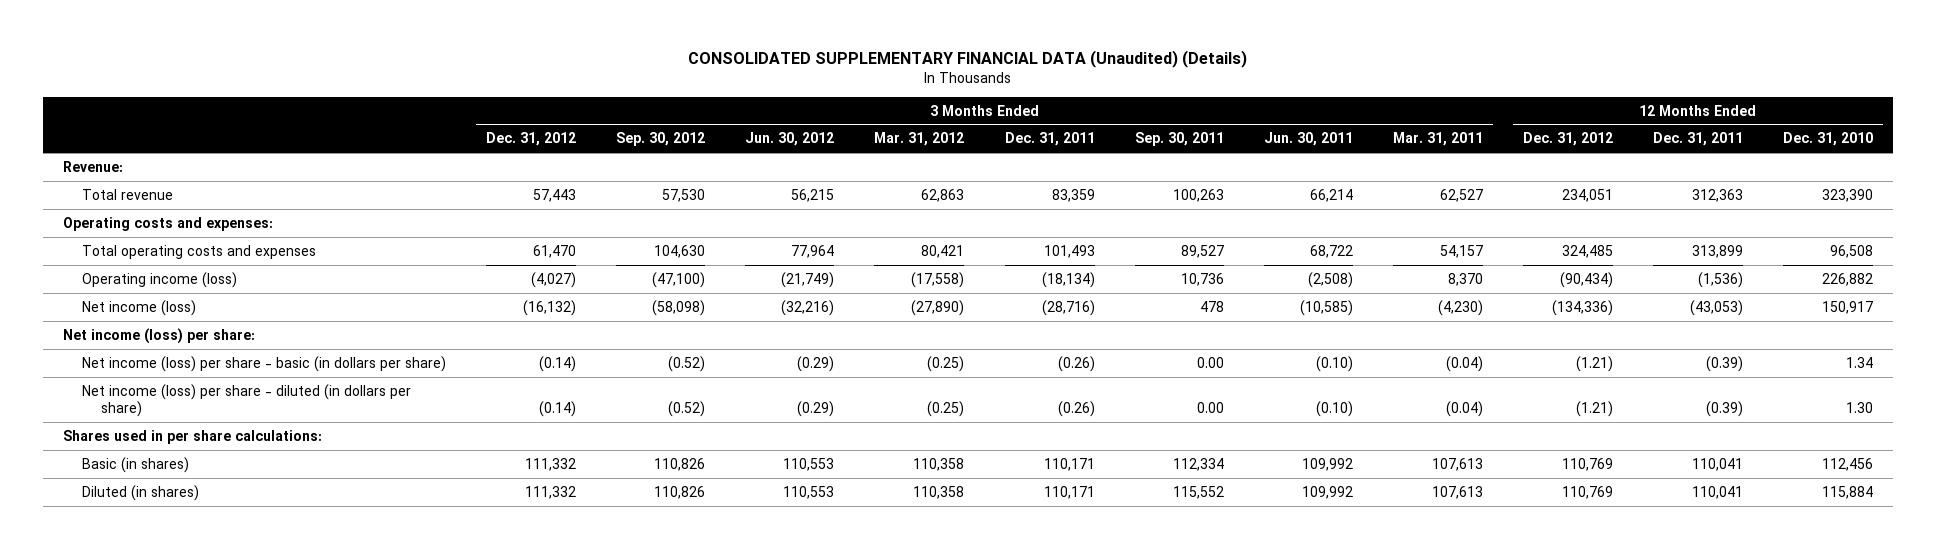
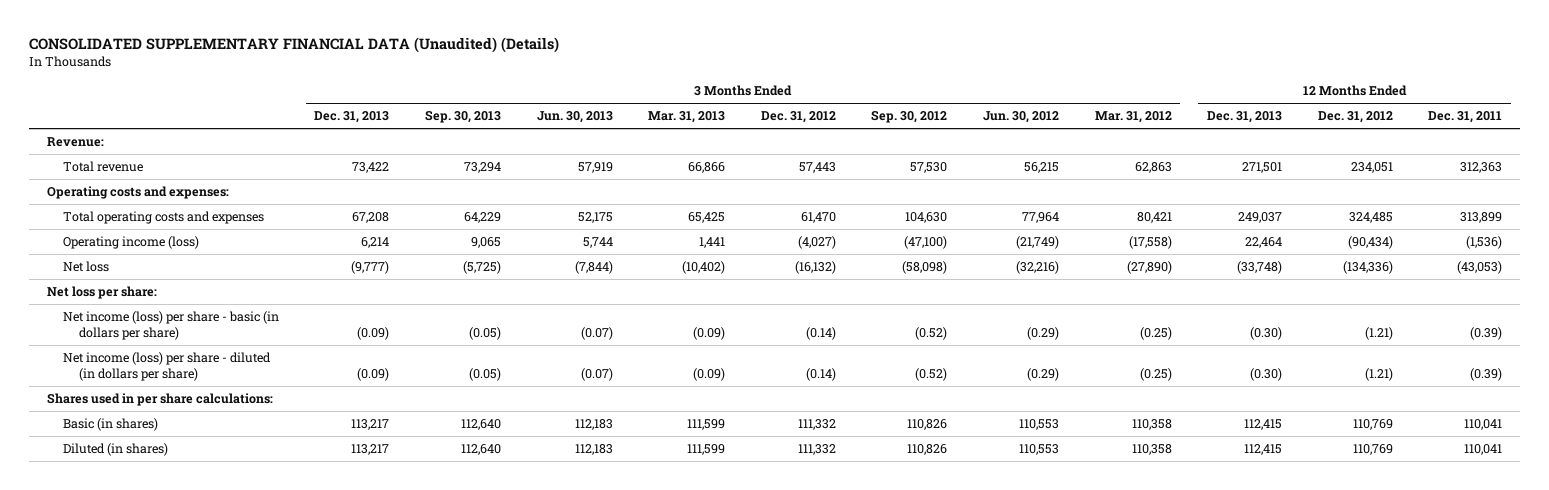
[1004,132,1095,147] Dec. 31, 2011 -> none
[1134,132,1224,147] Sep. 30, 2011 -> none
[1263,132,1353,147] Jun. 30, 2011 -> none
[1392,132,1483,147] Mar. 31, 2011 -> none
[1783,132,1874,147] Dec. 31, 2010 -> none
none -> [314,111,390,124] Dec. 31, 2013
none -> [425,110,502,124] Sep. 30, 2013
none -> [536,111,613,124] Jun. 30, 2013
none -> [648,111,726,124] Mar. 31, 2013
none -> [1207,111,1283,124] Dec. 31, 2013
[81,299,196,316] Net income (loss) -> [62,260,109,272] Net loss
[62,327,255,344] Net income (loss) per share: -> [47,285,158,299] Net loss per share:

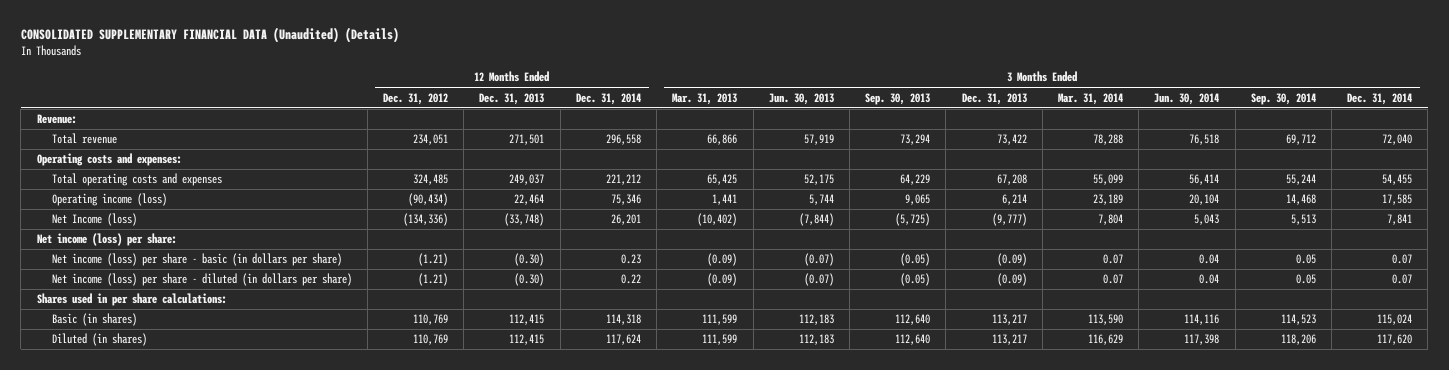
[760,111,836,124] Dec. 31, 2012 -> none
[871,110,948,124] Sep. 30, 2012 -> none
[982,111,1059,124] Jun. 30, 2012 -> none
[1094,111,1172,124] Mar. 31, 2012 -> none
[1428,111,1503,124] Dec. 31, 2011 -> none
none -> [575,92,641,105] Dec. 31, 2014
none -> [1057,92,1123,105] Mar. 31, 2014
none -> [1154,92,1220,105] Jun. 30, 2014
none -> [1250,92,1316,105] Sep. 30, 2014
none -> [1347,92,1413,105] Dec. 31, 2014
[62,260,109,272] Net loss -> [51,213,137,227] Net Income (loss)
[47,285,158,299] Net loss per share: -> [36,233,177,247] Net income (loss) per share:

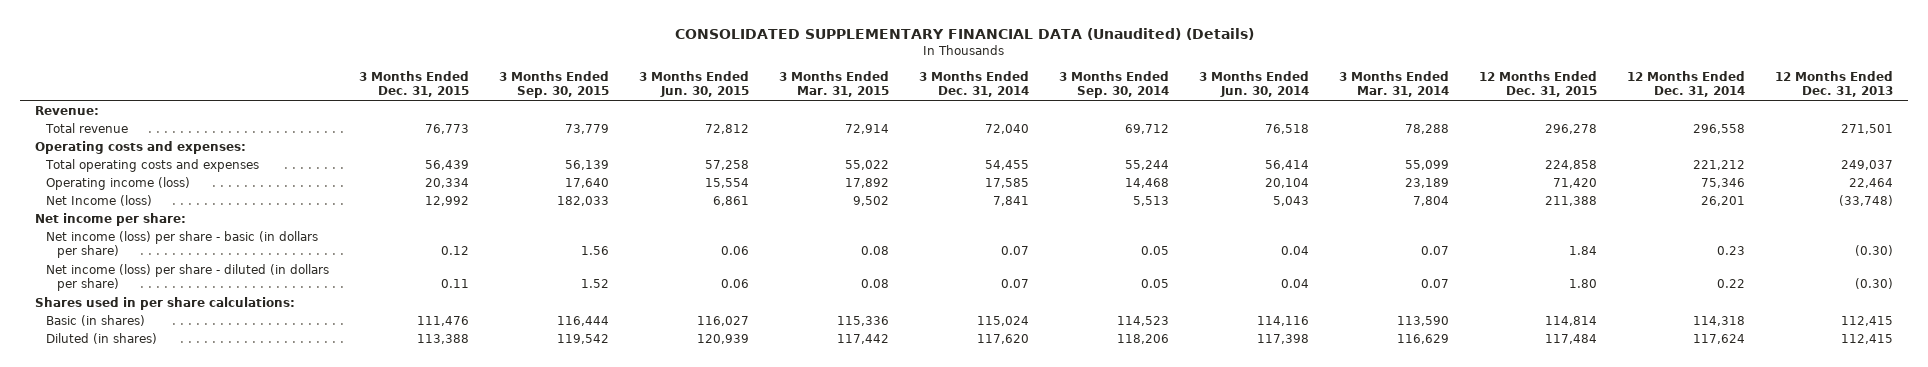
[383,92,449,105] Dec. 31, 2012 -> none
[672,92,738,105] Mar. 31, 2013 -> none
[768,92,834,105] Jun. 30, 2013 -> none
[865,92,931,105] Sep. 30, 2013 -> none
[961,92,1027,105] Dec. 31, 2013 -> none
none -> [359,70,470,98] 3 Months Ended Dec. 31, 2015
none -> [499,70,610,99] 3 Months Ended Sep. 30, 2015
none -> [639,70,750,98] 3 Months Ended Jun. 30, 2015
none -> [779,70,890,98] 3 Months Ended Mar. 31, 2015
none -> [1479,70,1598,98] 12 Months Ended Dec. 31, 2015
[36,233,177,247] Net income (loss) per share: -> [35,212,187,226] Net income per share:

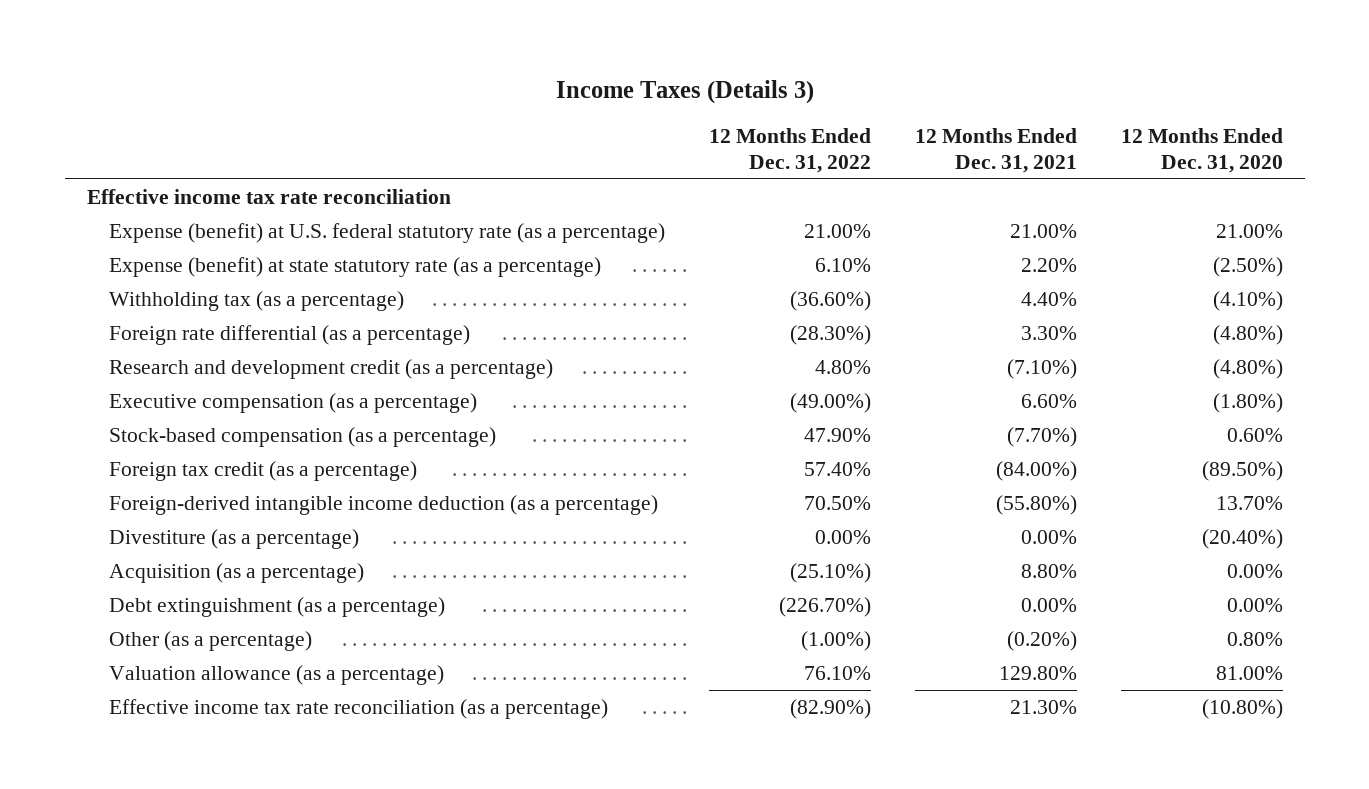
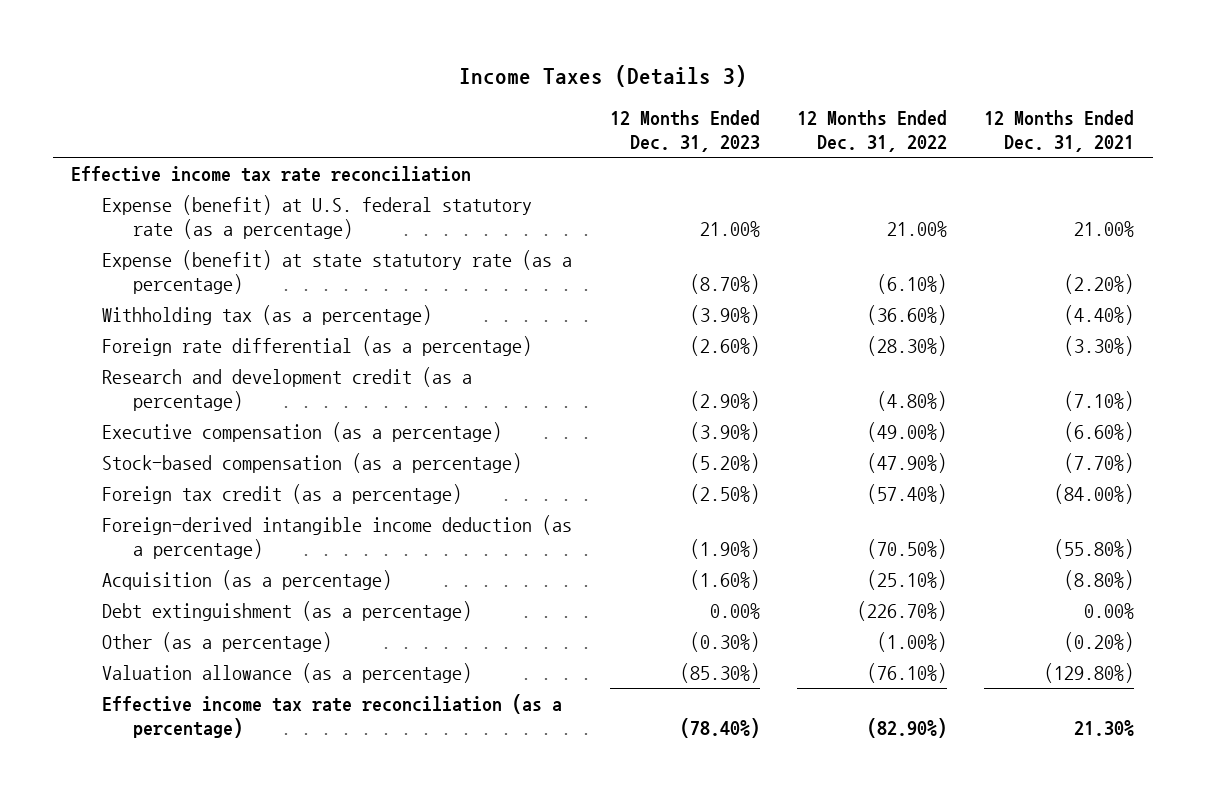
[1120,128,1283,173] 12 Months Ended Dec. 31, 2020 -> none
none -> [609,109,760,153] 12 Months Ended Dec. 31, 2023
[109,529,360,550] Divestiture (as a percentage) -> none
[815,258,872,273] 6.10% -> [877,273,948,294] (6.10%)
[1021,258,1078,273] 2.20% -> [1064,273,1135,294] (2.20%)
[1021,292,1078,307] 4.40% -> [1064,304,1135,325] (4.40%)
[1021,326,1078,341] 3.30% -> [1064,335,1135,356] (3.30%)
[815,360,872,375] 4.80% -> [877,390,948,411] (4.80%)
[1021,394,1078,409] 6.60% -> [1064,421,1135,442] (6.60%)
[804,428,872,443] 47.90% -> [867,452,948,473] (47.90%)
[804,462,872,477] 57.40% -> [867,483,948,504] (57.40%)
[804,496,872,511] 70.50% -> [867,538,948,559] (70.50%)
[1021,564,1078,579] 8.80% -> [1064,569,1135,590] (8.80%)
[804,666,872,681] 76.10% -> [867,662,948,683] (76.10%)
[999,666,1078,681] 129.80% -> [1044,662,1135,683] (129.80%)

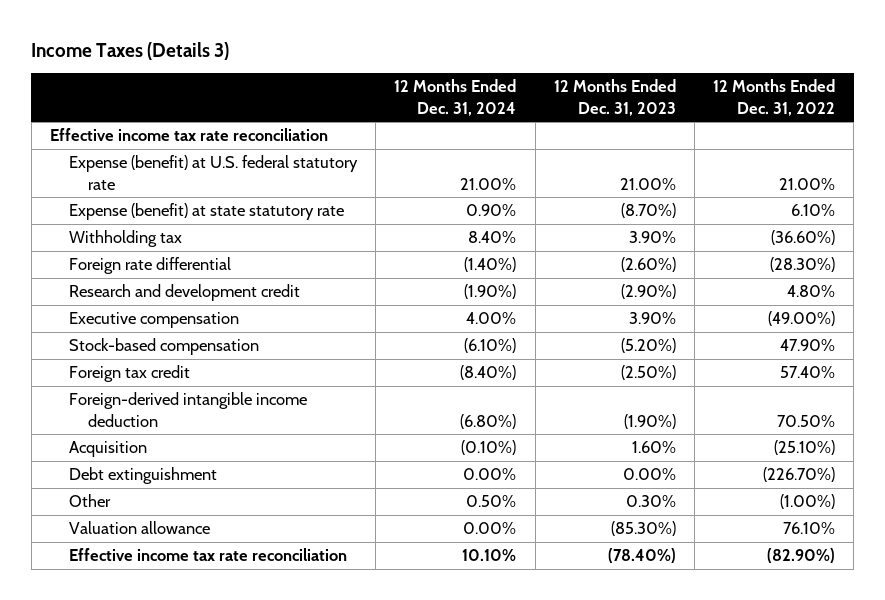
[984,109,1135,153] 12 Months Ended Dec. 31, 2021 -> none
none -> [394,79,517,116] 12 Months Ended Dec. 31, 2024
[102,194,533,239] Expense (benefit) at U.S. federal statutory rate (as a percentage) -> [68,155,358,190] Expense (benefit) at U.S. federal statutory rate
[102,249,573,294] Expense (benefit) at state statutory rate (as a percentage) -> [68,203,344,221] Expense (benefit) at state statutory rate
[877,273,948,294] (6.10%) -> [791,204,836,217] 6.10%
[102,304,433,325] Withholding tax (as a percentage) -> [68,230,182,248] Withholding tax
[689,304,760,325] (3.90%) -> [628,231,676,244] 3.90%
[102,335,533,356] Foreign rate differential (as a percentage) -> [68,257,231,275] Foreign rate differential
[102,366,473,411] Research and development credit (as a percentage) -> [68,284,300,302] Research and development credit
[877,390,948,411] (4.80%) -> [787,285,836,298] 4.80%
[102,421,503,442] Executive compensation (as a percentage) -> [68,312,239,329] Executive compensation
[689,421,760,442] (3.90%) -> [628,312,676,325] 3.90%
[102,452,523,473] Stock-based compensation (as a percentage) -> [68,338,259,356] Stock-based compensation
[867,452,948,473] (47.90%) -> [780,339,836,352] 47.90%
[102,483,463,504] Foreign tax credit (as a percentage) -> [68,365,190,383] Foreign tax credit
[867,483,948,504] (57.40%) -> [780,366,836,379] 57.40%
[102,514,573,559] Foreign-derived intangible income deduction (as a percentage) -> [68,392,307,427] Foreign-derived intangible income deduction
[867,538,948,559] (70.50%) -> [777,414,836,427] 70.50%
[102,569,393,590] Acquisition (as a percentage) -> [68,441,147,458] Acquisition
[689,569,760,590] (1.60%) -> [631,441,676,454] 1.60%
[102,600,473,621] Debt extinguishment (as a percentage) -> [68,467,217,485] Debt extinguishment
[102,631,333,652] Other (as a percentage) -> [68,494,111,508] Other
[689,631,760,652] (0.30%) -> [625,495,676,508] 0.30%
[102,662,473,683] Valuation allowance (as a percentage) -> [68,521,210,535] Valuation allowance
[867,662,948,683] (76.10%) -> [783,522,836,535] 76.10%
[102,693,563,738] Effective income tax rate reconciliation (as a percentage) -> [68,548,347,562] Effective income tax rate reconciliation

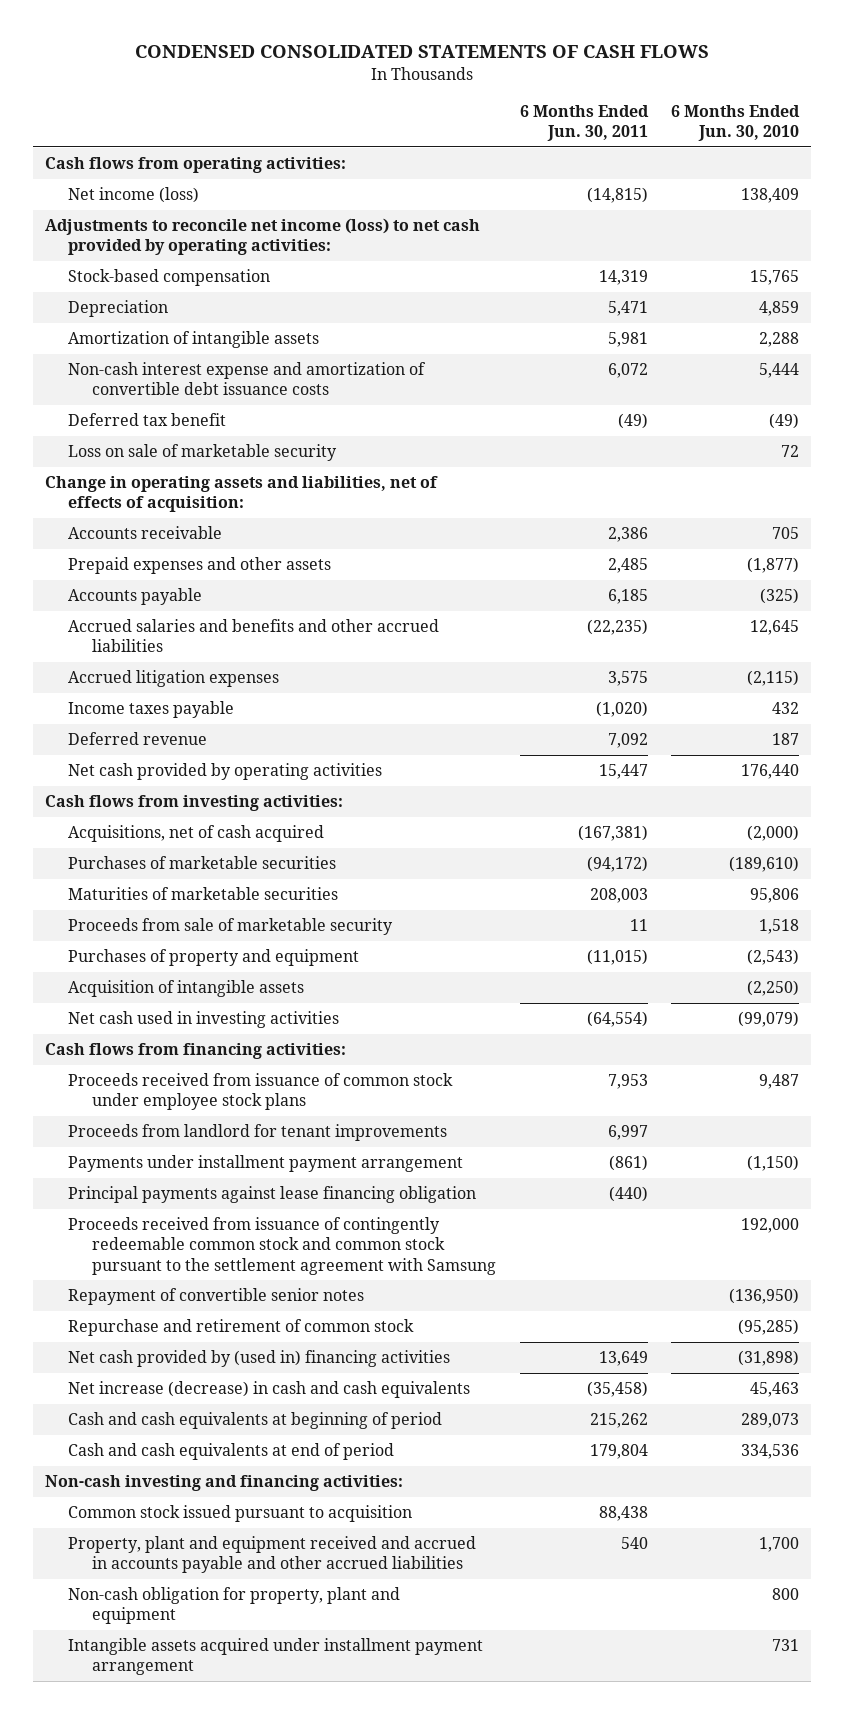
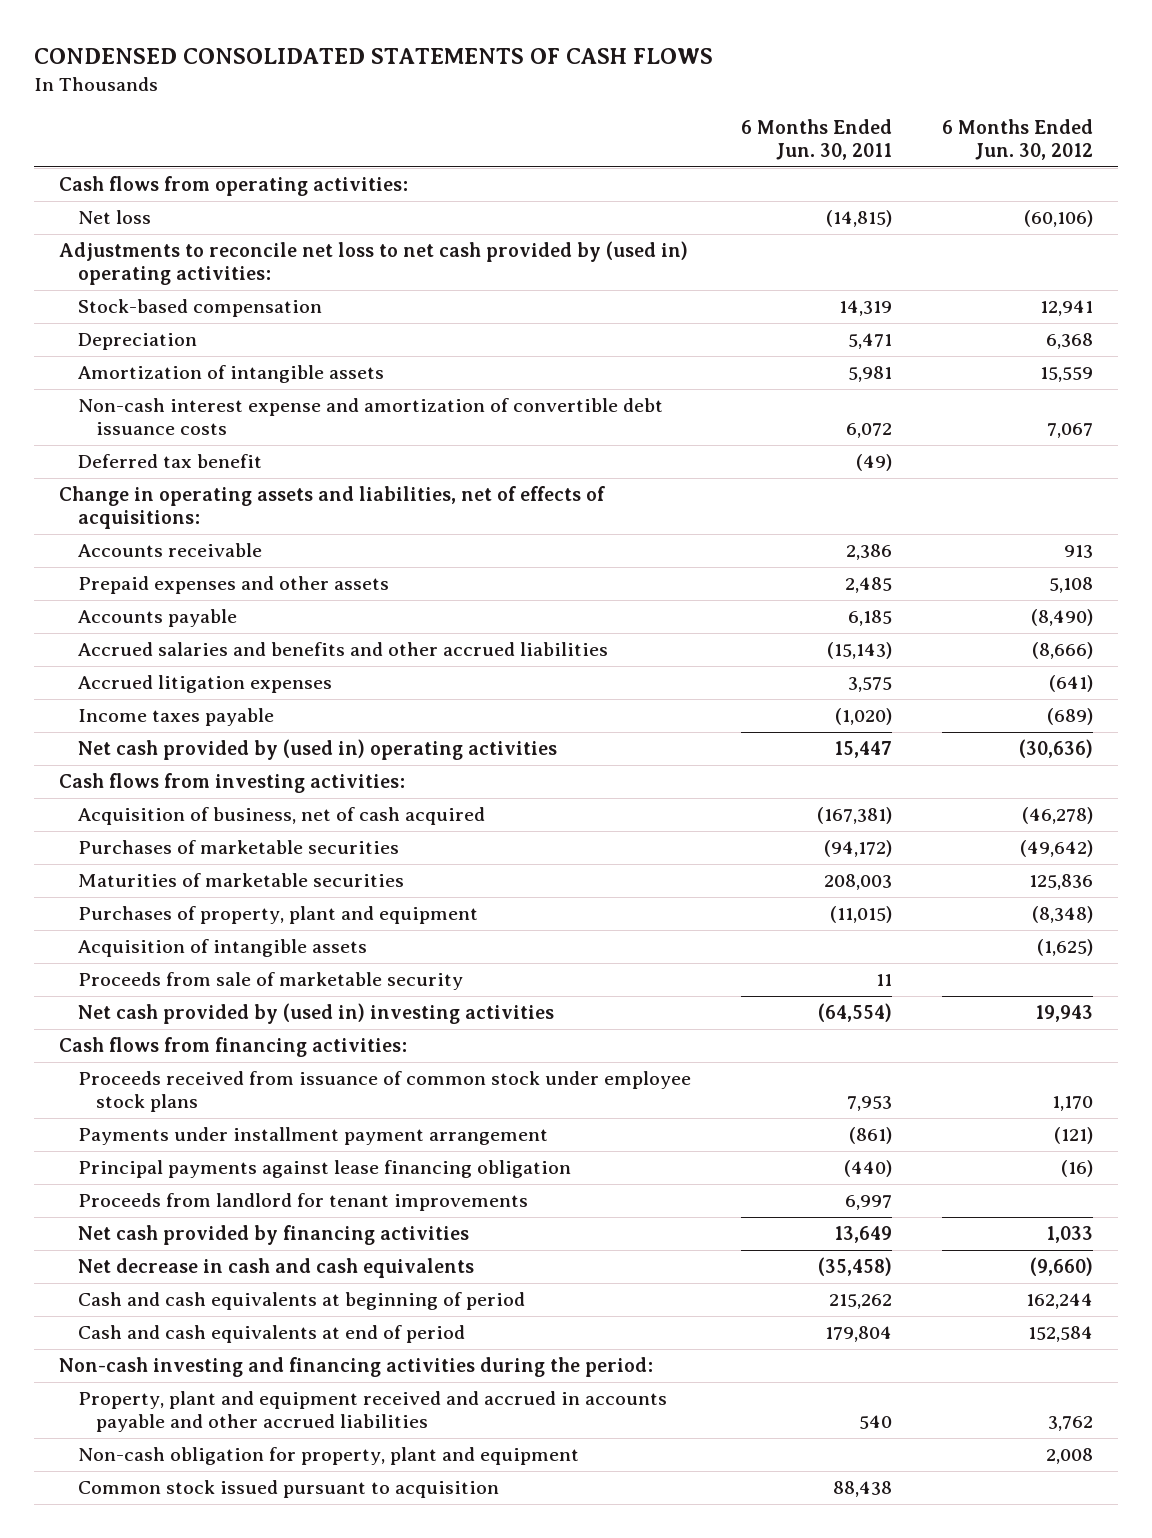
[671,104,801,142] 6 Months Ended Jun. 30, 2010 -> none
none -> [941,118,1093,161] 6 Months Ended Jun. 30, 2012
[68,187,200,204] Net income (loss) -> [77,210,151,225] Net loss
[44,218,480,256] Adjustments to reconcile net income (loss) to net cash provided by operating activities: -> [58,241,688,286] Adjustments to reconcile net loss to net cash provided by (used in) operating activities:
[68,444,338,462] Loss on sale of marketable security -> none
[44,476,438,513] Change in operating assets and liabilities, net of effects of acquisition: -> [58,486,605,530] Change in operating assets and liabilities, net of effects of acquisitions:
[586,619,648,636] (22,235) -> [826,642,892,660] (15,143)
[68,732,208,746] Deferred revenue -> none
[68,763,383,781] Net cash provided by operating activities -> [77,739,557,761] Net cash provided by (used in) operating activities
[68,825,325,843] Acquisitions, net of cash acquired -> [77,807,485,826] Acquisition of business, net of cash acquired
[68,949,360,967] Purchases of property and equipment -> [77,906,478,925] Purchases of property, plant and equipment
[68,918,394,936] Proceeds from sale of marketable security -> [77,972,463,991] Proceeds from sale of marketable security
[68,1011,340,1029] Net cash used in investing activities -> [77,1003,554,1025] Net cash provided by (used in) investing activities
[68,1217,496,1275] Proceeds received from issuance of contingently redeemable common stock and common stock pursuant to the settlement agreement with Samsung -> none
[68,1288,365,1306] Repayment of convertible senior notes -> none
[68,1319,415,1337] Repurchase and retirement of common stock -> none
[68,1124,448,1142] Proceeds from landlord for tenant improvements -> [77,1193,528,1212] Proceeds from landlord for tenant improvements
[68,1350,451,1368] Net cash provided by (used in) financing activities -> [77,1225,469,1246] Net cash provided by financing activities
[68,1381,471,1399] Net increase (decrease) in cash and cash equivalents -> [77,1258,474,1279] Net decrease in cash and cash equivalents
[44,1475,403,1492] Non-cash investing and financing activities: -> [58,1357,653,1378] Non-cash investing and financing activities during the period:
[68,1638,484,1676] Intangible assets acquired under installment payment arrangement -> none
[68,1505,413,1523] Common stock issued pursuant to acquisition -> [77,1480,499,1499] Common stock issued pursuant to acquisition

